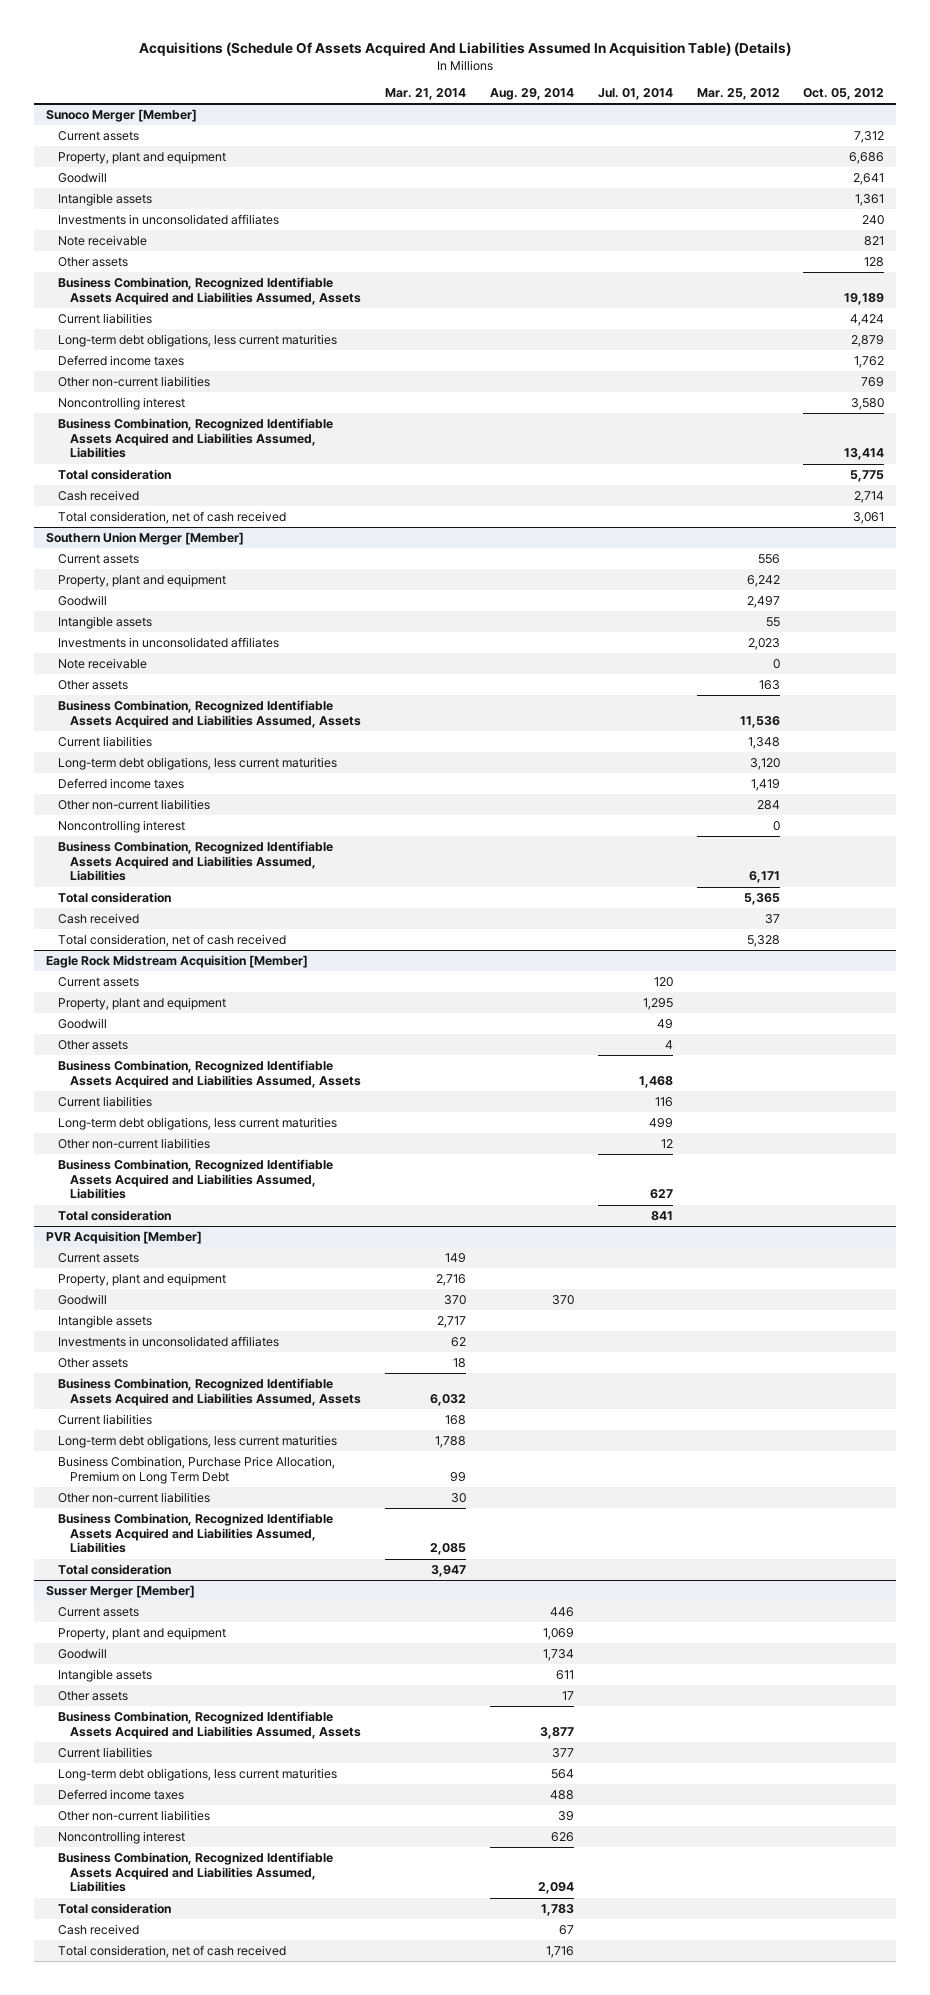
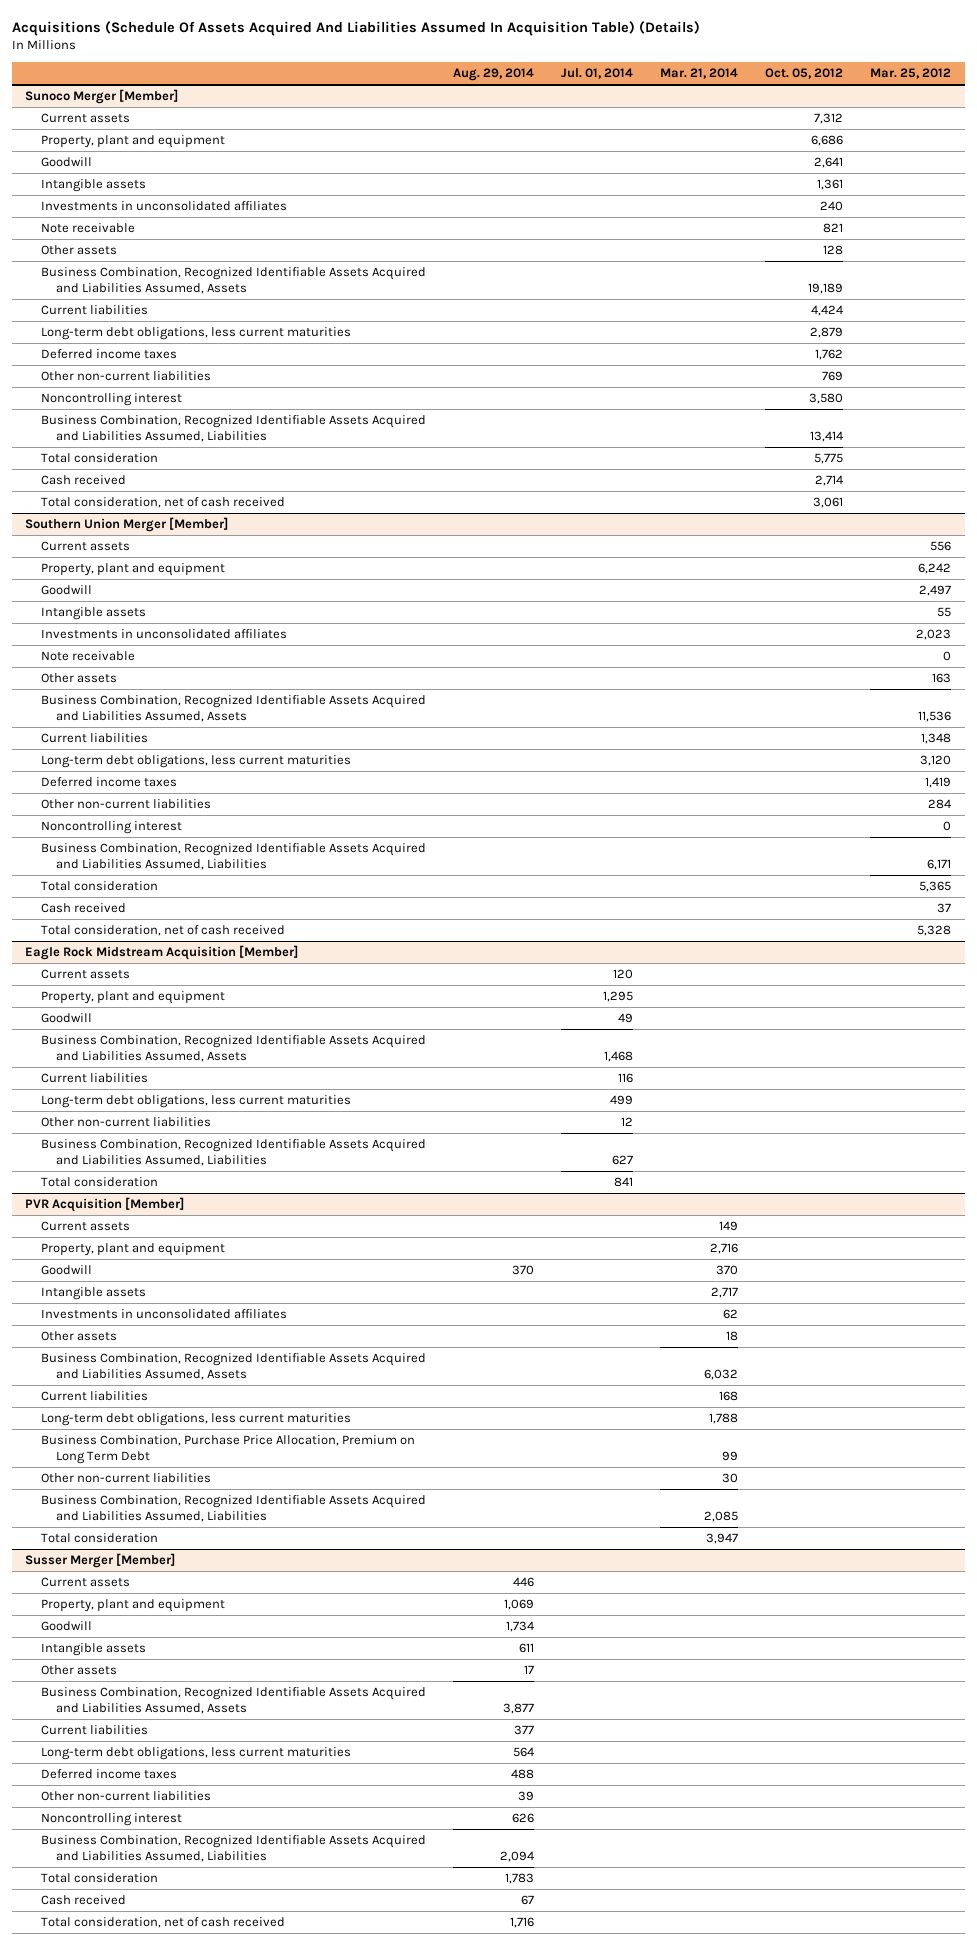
[58,1040,129,1051] Other assets -> none

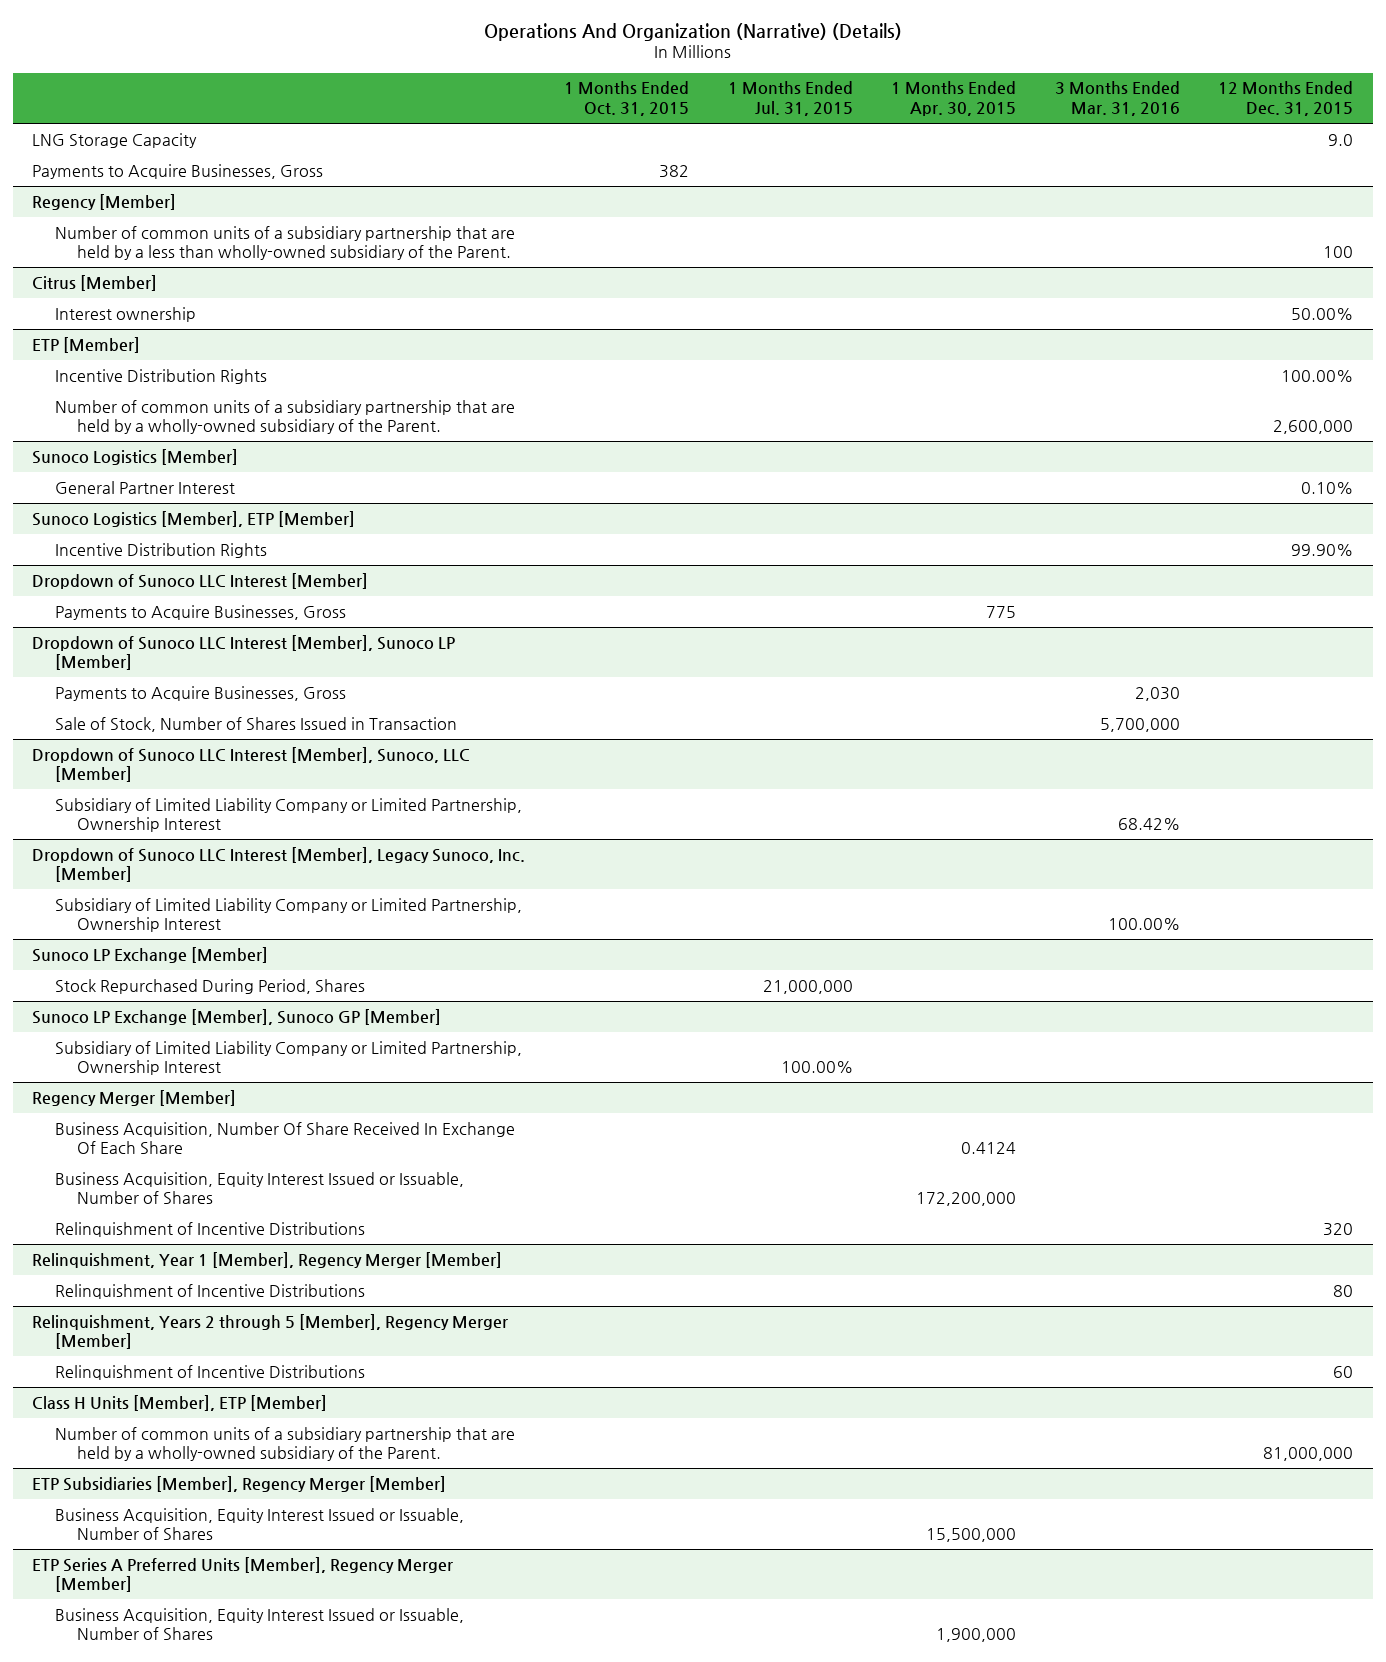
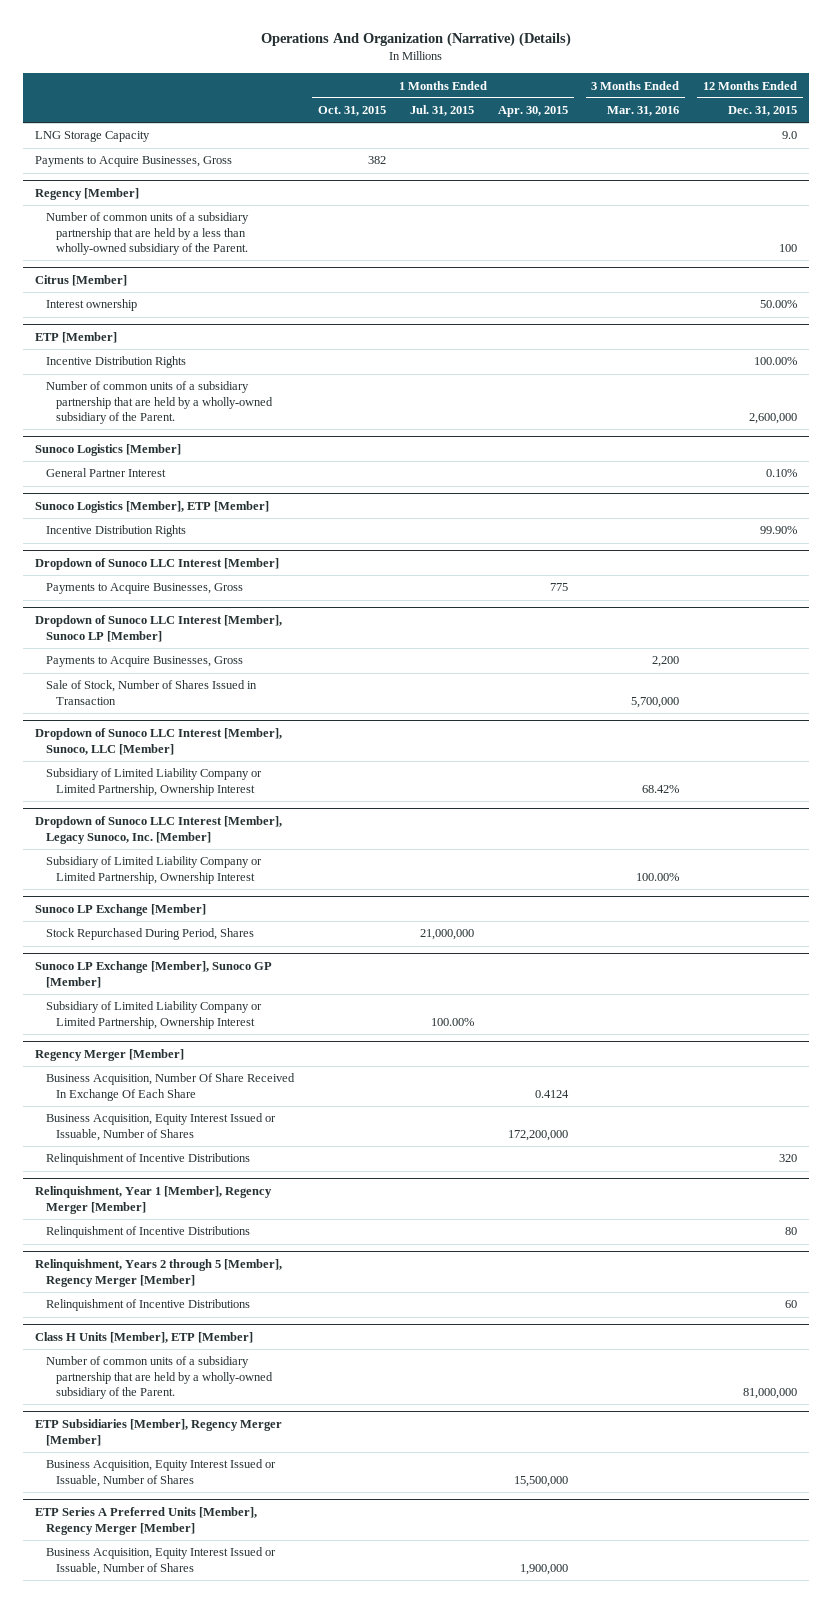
[1134,686,1180,701] 2,030 -> [652,656,680,668] 2,200

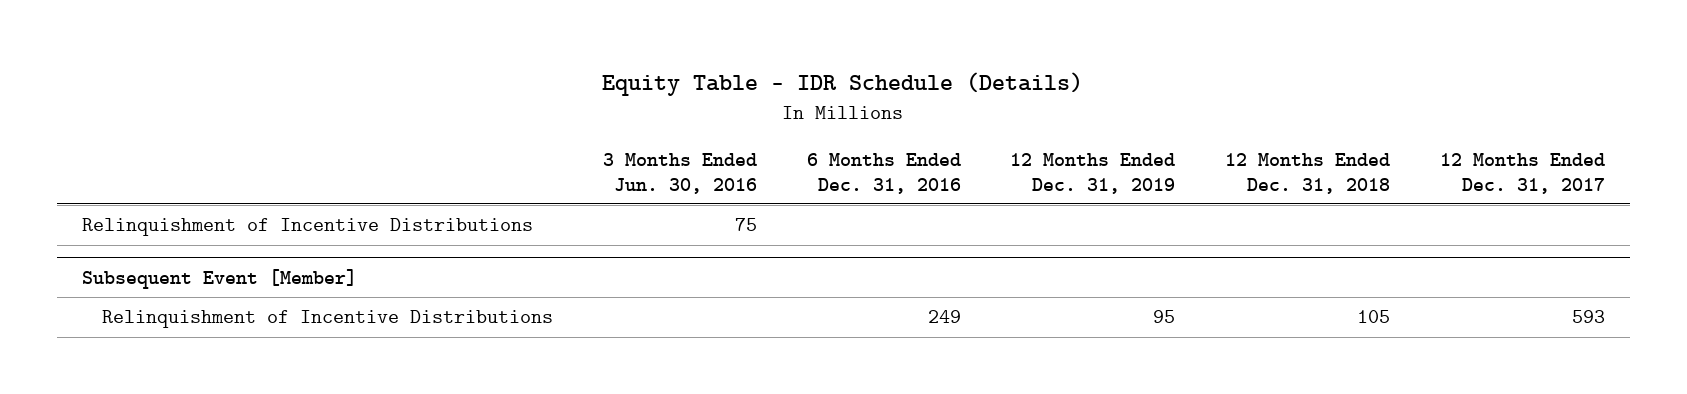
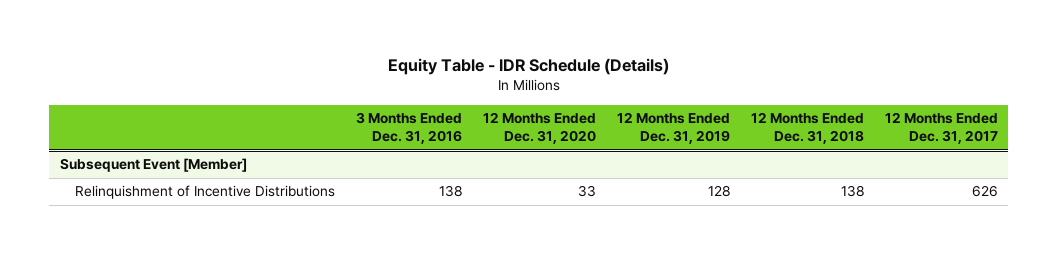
[602,153,757,194] 3 Months Ended Jun. 30, 2016 -> none
[806,153,961,194] 6 Months Ended Dec. 31, 2016 -> none
none -> [355,111,462,145] 3 Months Ended Dec. 31, 2016
none -> [482,111,596,145] 12 Months Ended Dec. 31, 2020
[81,218,533,237] Relinquishment of Incentive Distributions -> none
[1153,310,1176,324] 95 -> [707,185,730,198] 128
[1357,310,1391,324] 105 -> [840,185,864,198] 138
[1571,310,1605,324] 593 -> [971,185,998,198] 626

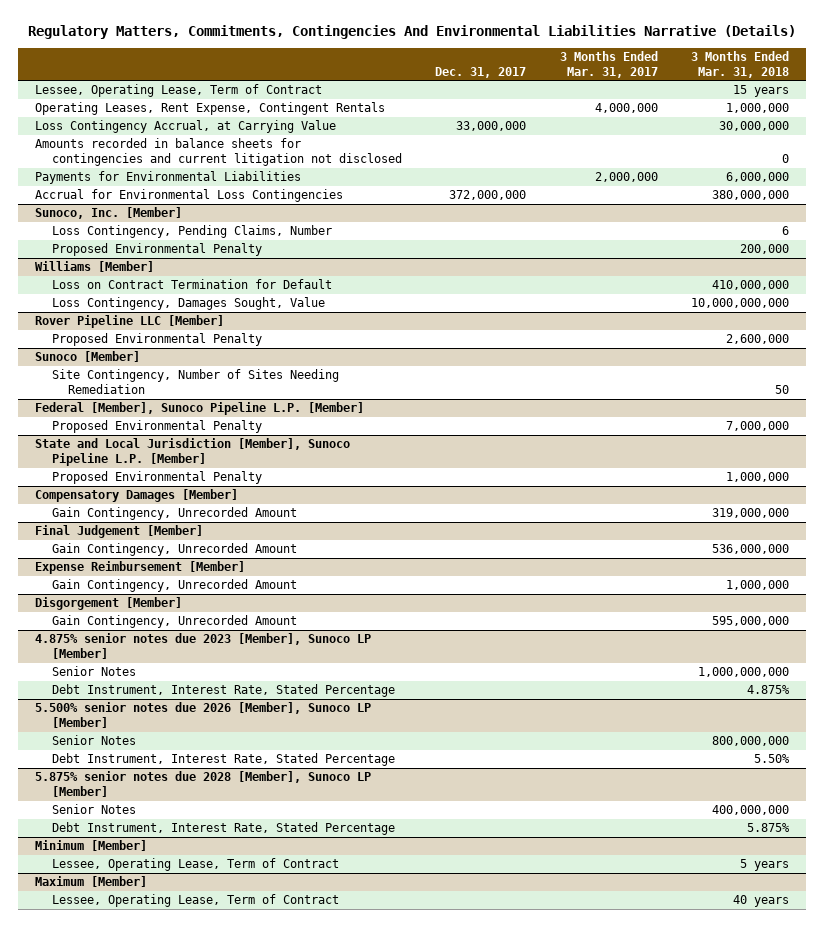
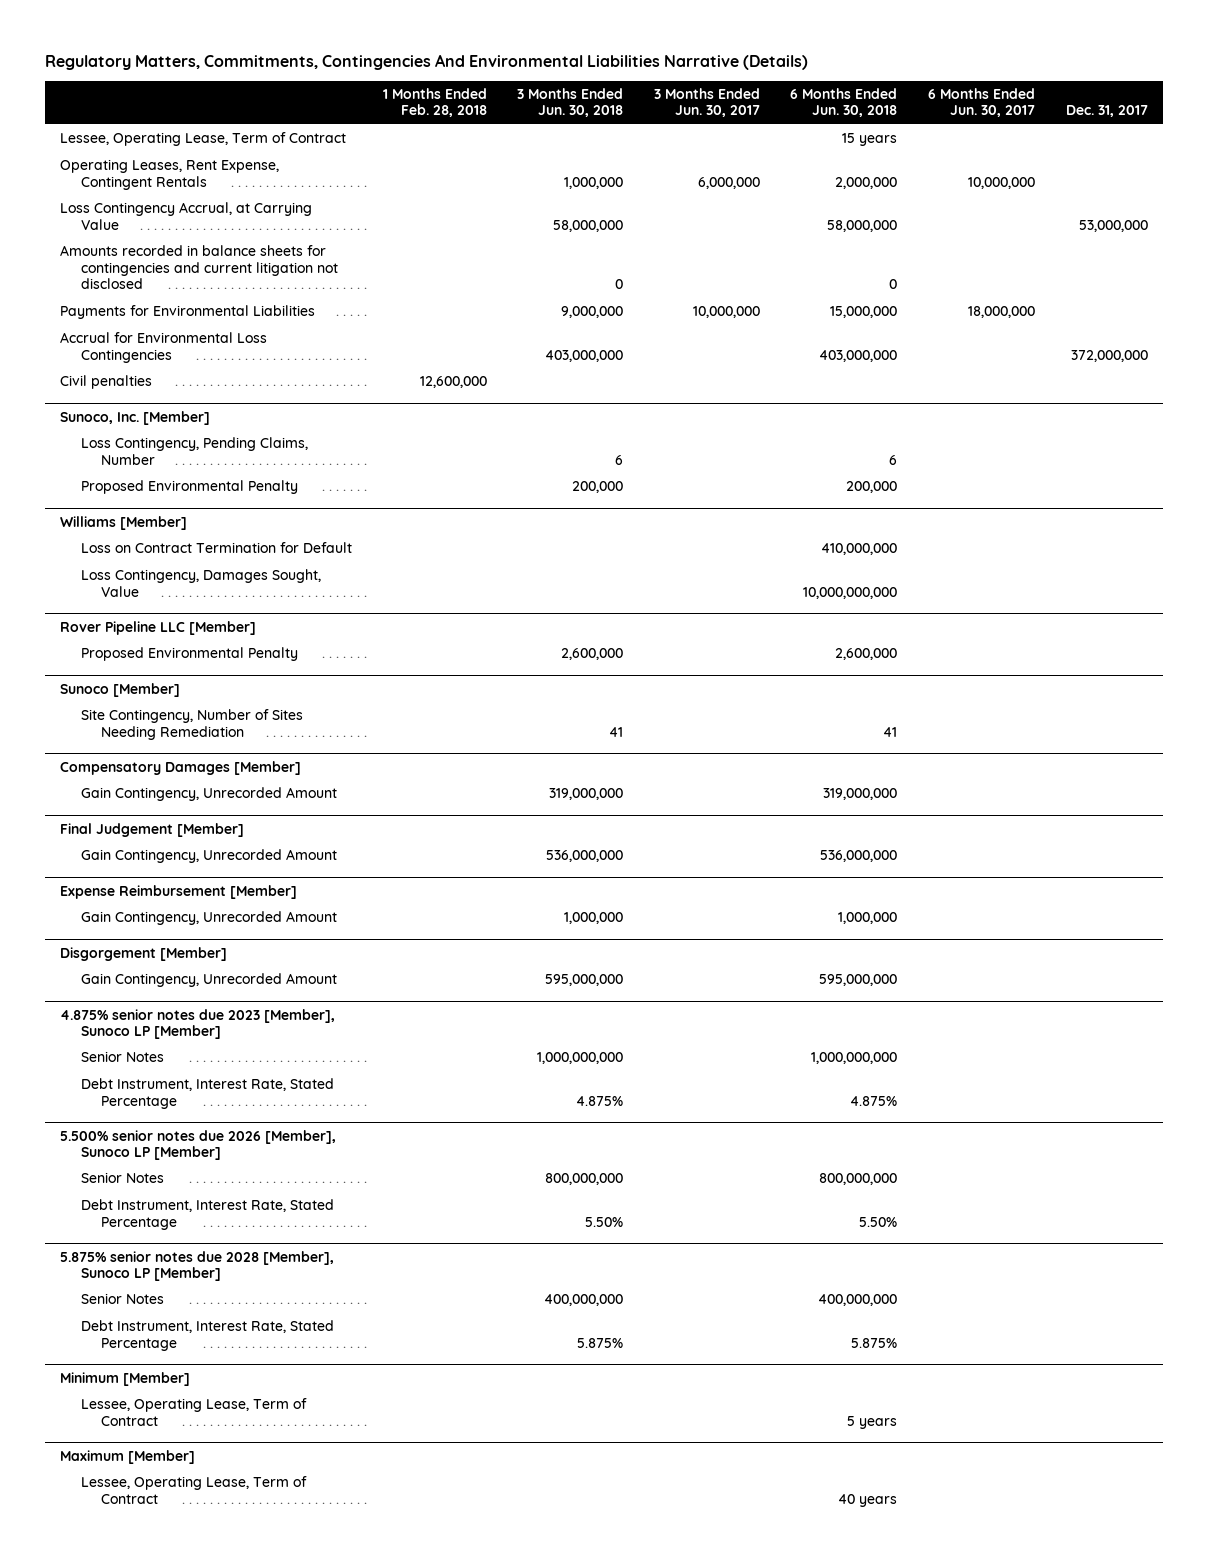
[559,50,658,78] 3 Months Ended Mar. 31, 2017 -> none
[691,50,790,78] 3 Months Ended Mar. 31, 2018 -> none
none -> [382,88,487,118] 1 Months Ended Feb. 28, 2018
none -> [517,88,624,118] 3 Months Ended Jun. 30, 2018
none -> [653,88,760,118] 3 Months Ended Jun. 30, 2017
none -> [790,88,898,118] 6 Months Ended Jun. 30, 2018
none -> [928,88,1036,118] 6 Months Ended Jun. 30, 2017
[456,121,527,132] 33,000,000 -> [1078,219,1148,232] 53,000,000
none -> [60,375,153,390] Civil penalties
[34,402,364,416] Federal [Member], Sunoco Pipeline L.P. [Member] -> none
[51,420,262,434] Proposed Environmental Penalty -> none
[34,438,350,466] State and Local Jurisdiction [Member], Sunoco Pipeline L.P. [Member] -> none
[51,471,262,485] Proposed Environmental Penalty -> none

